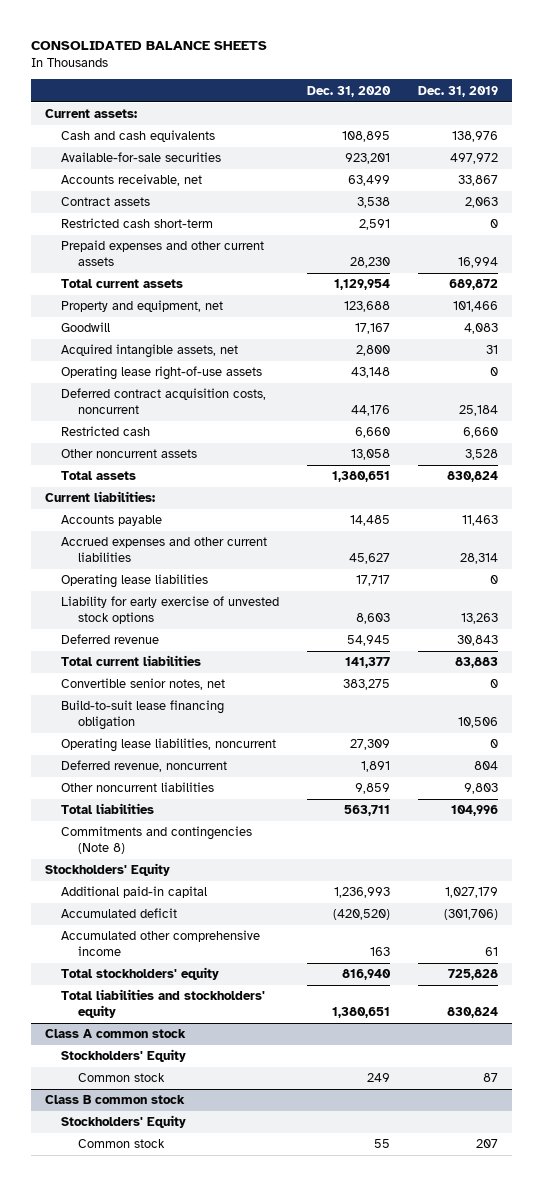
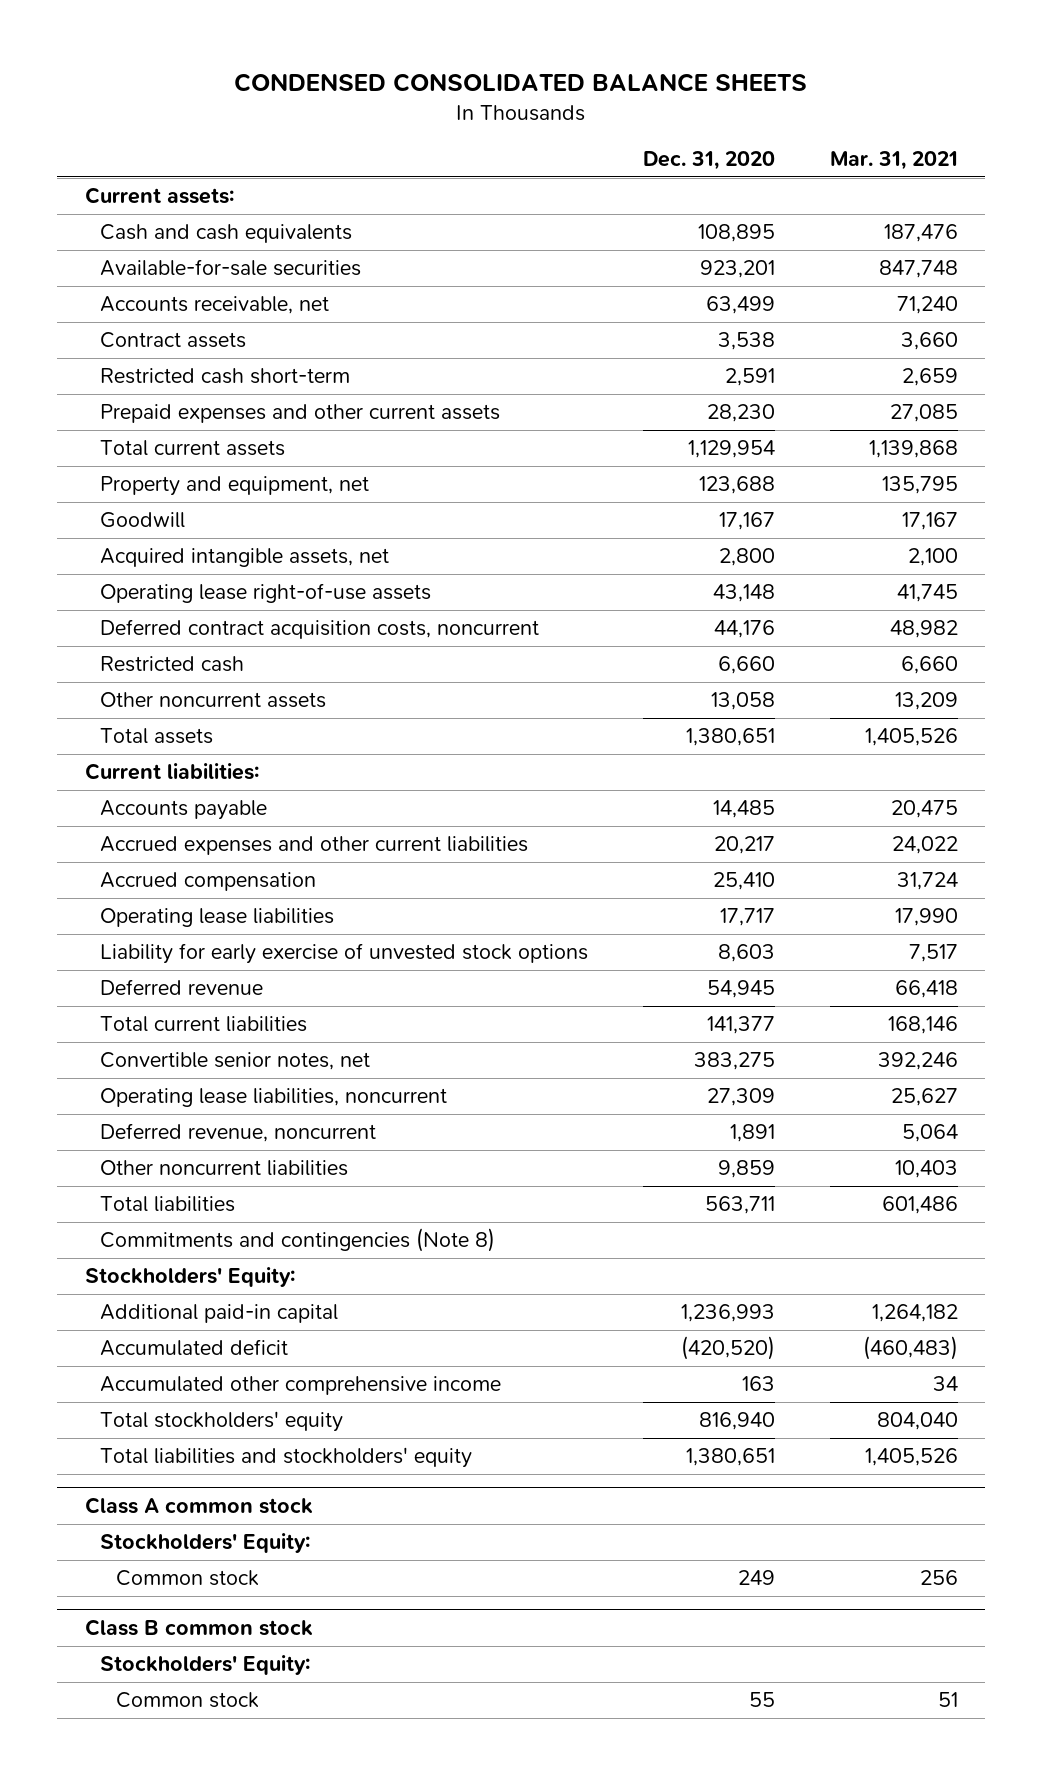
[30,41,267,51] CONSOLIDATED BALANCE SHEETS -> [234,72,808,92] CONDENSED CONSOLIDATED BALANCE SHEETS
[418,85,499,97] Dec. 31, 2019 -> none
none -> [829,151,958,171] Mar. 31, 2021
[349,552,391,564] 45,627 -> [713,836,775,855] 20,217
none -> [100,872,317,892] Accrued compensation
[61,700,225,730] Build-to-suit lease financing obligation -> none
[44,863,170,877] Stockholders' Equity -> [84,1267,295,1288] Stockholders' Equity:
[61,1049,187,1063] Stockholders' Equity -> [100,1533,311,1554] Stockholders' Equity:
[61,1115,187,1129] Stockholders' Equity -> [100,1655,311,1676] Stockholders' Equity:

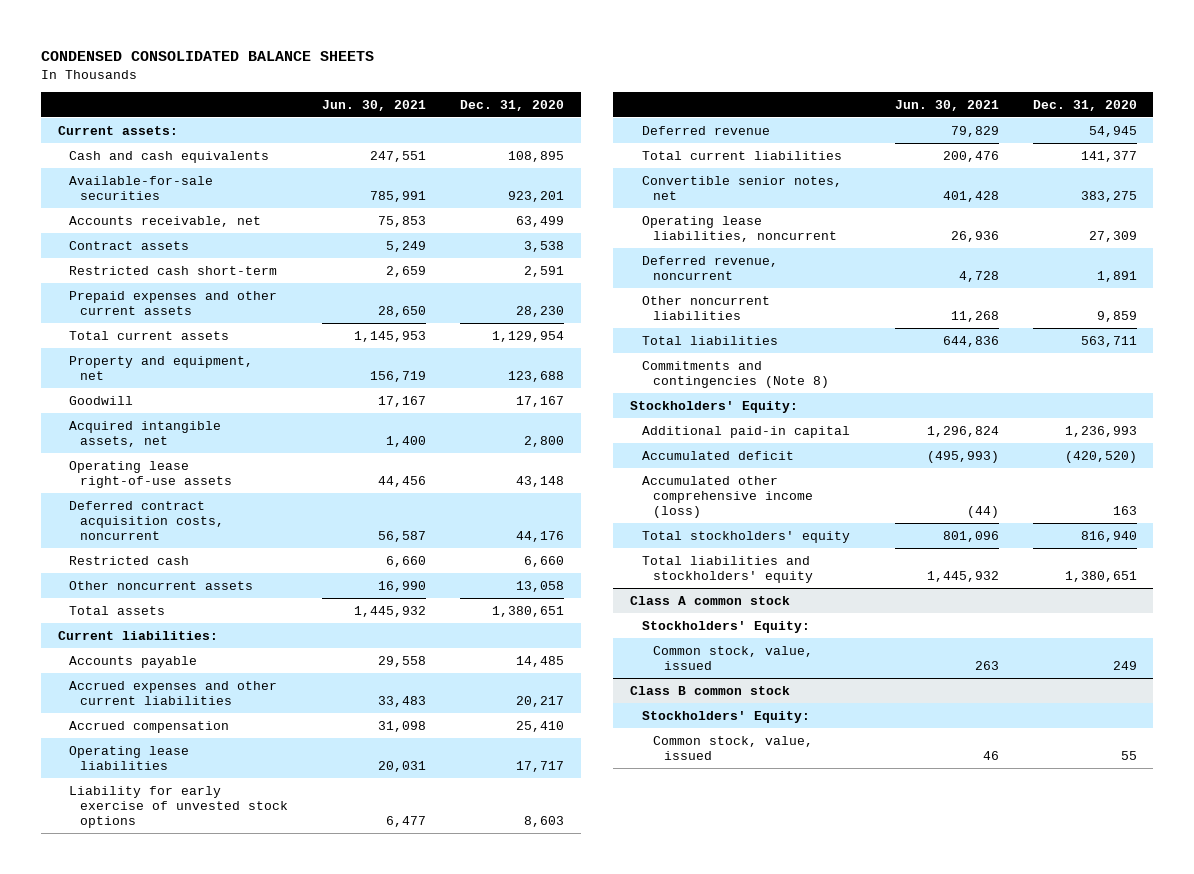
[829,151,958,171] Mar. 31, 2021 -> none
none -> [321,99,426,111] Jun. 30, 2021
[100,1376,502,1396] Accumulated other comprehensive income -> [641,475,814,519] Accumulated other comprehensive income (loss)
[116,1570,260,1587] Common stock -> [653,645,814,671] Common stock, value, issued
[116,1692,260,1709] Common stock -> [653,735,814,761] Common stock, value, issued

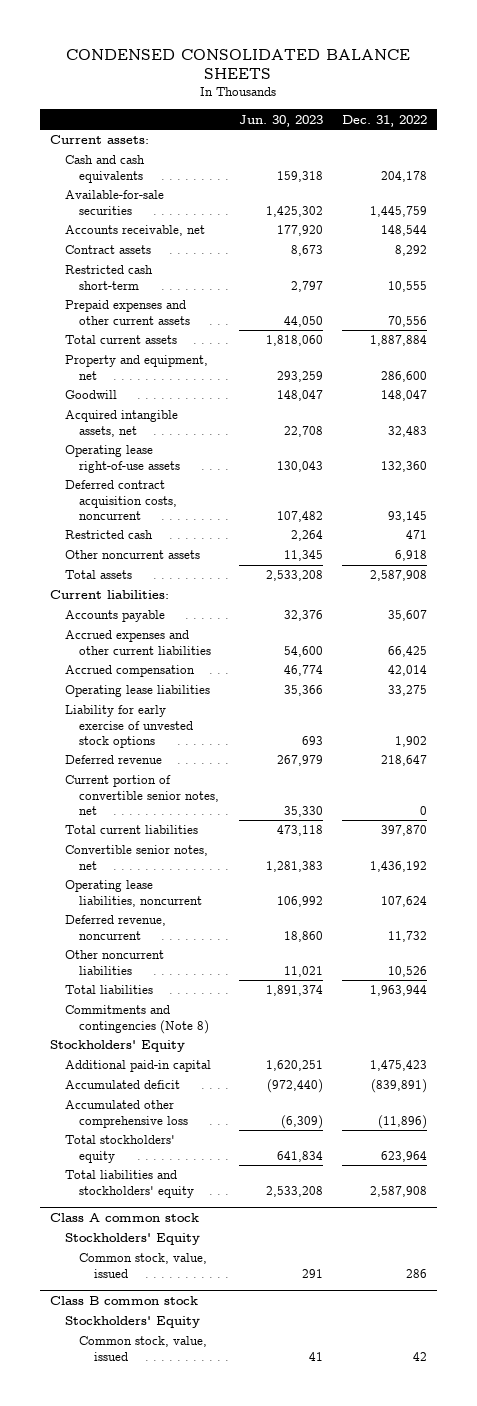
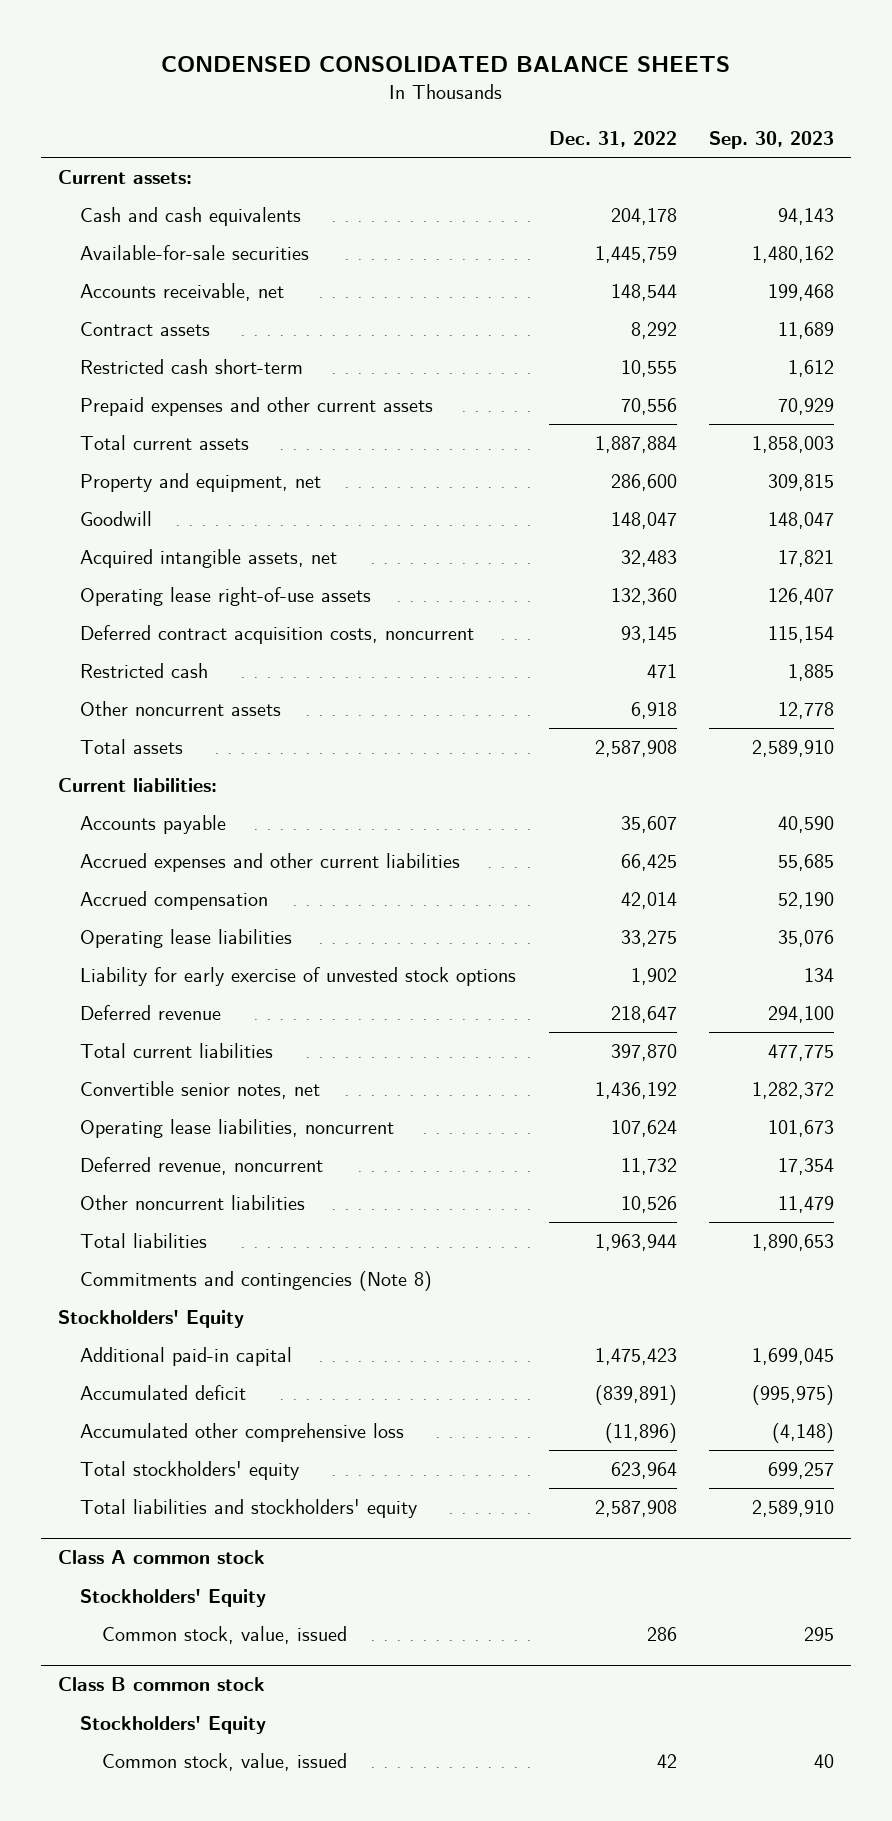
[238,114,323,127] Jun. 30, 2023 -> none
none -> [709,131,835,150] Sep. 30, 2023
[64,775,220,815] Current portion of convertible senior notes, net -> none

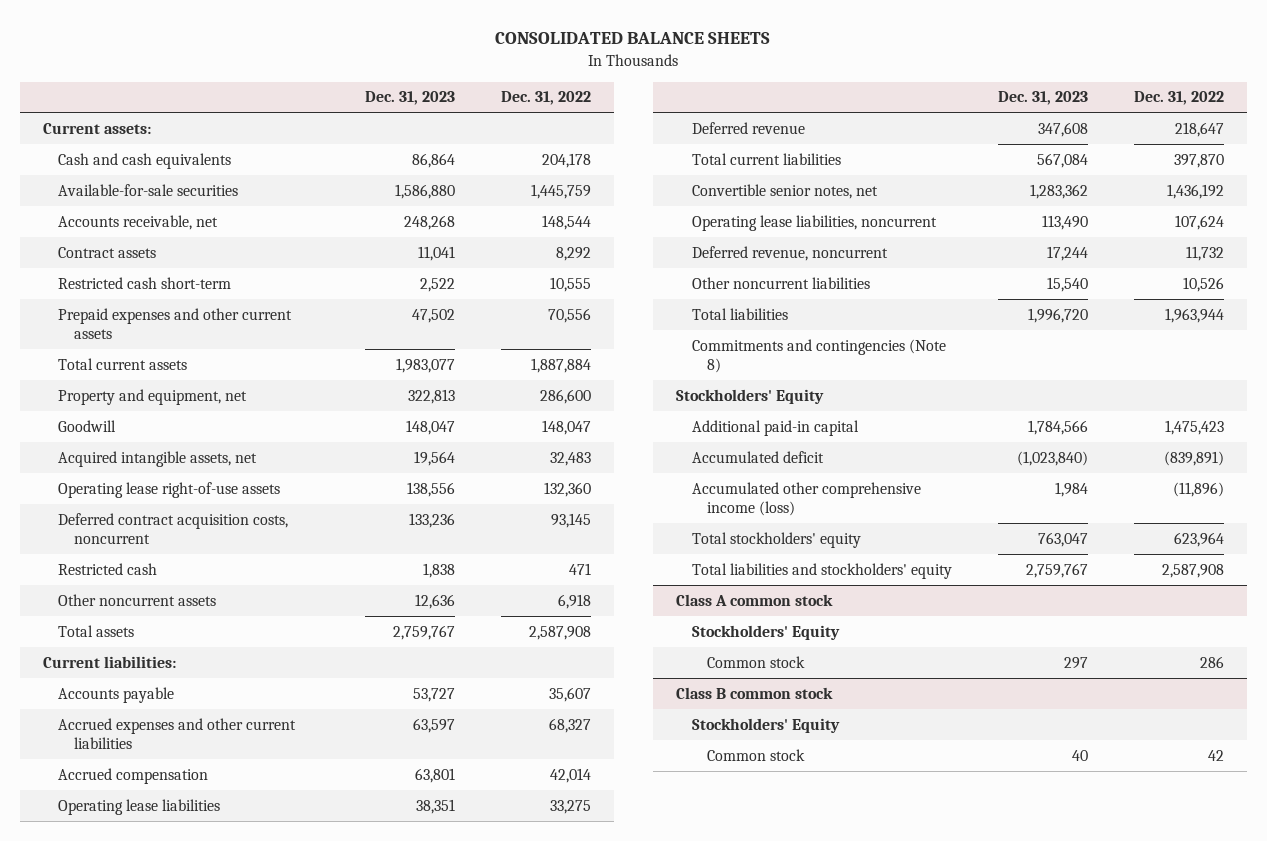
[161,56,731,73] CONDENSED CONSOLIDATED BALANCE SHEETS -> [495,32,771,45] CONSOLIDATED BALANCE SHEETS
[709,131,835,150] Sep. 30, 2023 -> none
none -> [364,91,455,106] Dec. 31, 2023
[620,854,677,872] 66,425 -> [548,717,591,733] 68,327
[79,967,516,987] Liability for early exercise of unvested stock options -> none
[79,1423,404,1443] Accumulated other comprehensive loss -> [691,481,921,517] Accumulated other comprehensive income (loss)
[101,1626,347,1645] Common stock, value, issued -> [707,655,806,668] Common stock
[101,1753,347,1772] Common stock, value, issued -> [707,748,806,761] Common stock

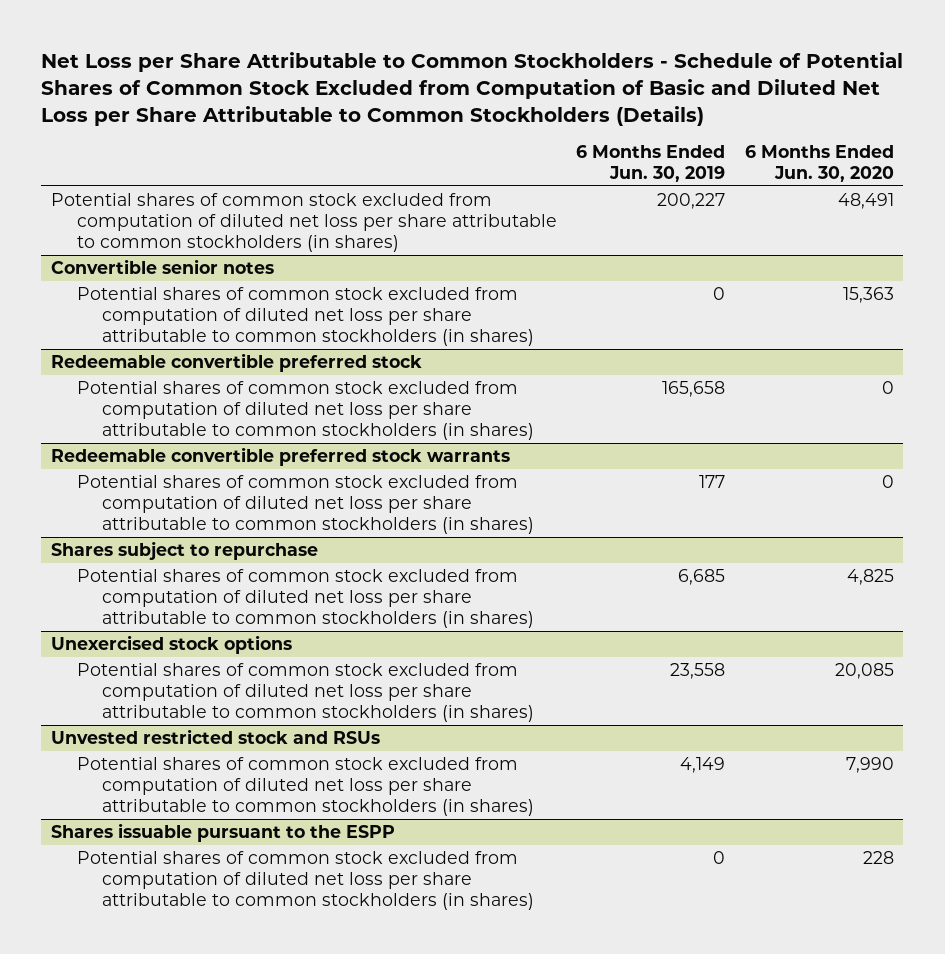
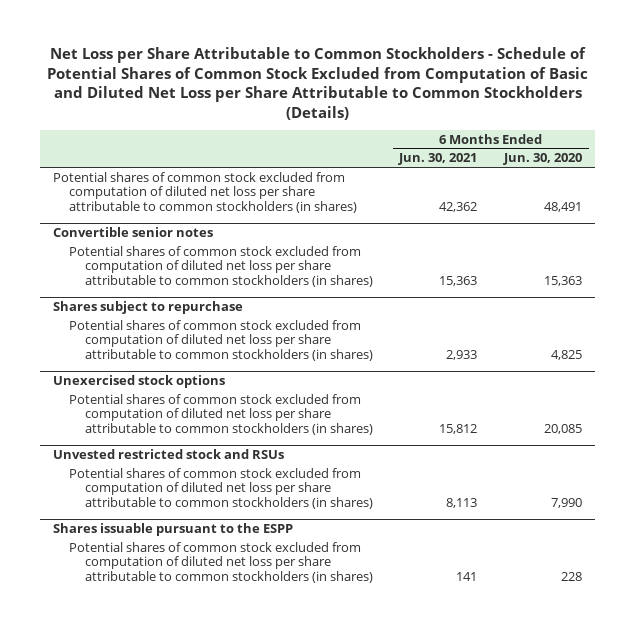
[576,145,726,183] 6 Months Ended Jun. 30, 2019 -> none
none -> [398,153,478,166] Jun. 30, 2021
[51,352,423,372] Redeemable convertible preferred stock -> none
[76,380,534,440] Potential shares of common stock excluded from computation of diluted net loss per share attributable to common stockholders (in shares) -> none
[51,446,511,466] Redeemable convertible preferred stock warrants -> none
[76,474,534,534] Potential shares of common stock excluded from computation of diluted net loss per share attributable to common stockholders (in shares) -> none

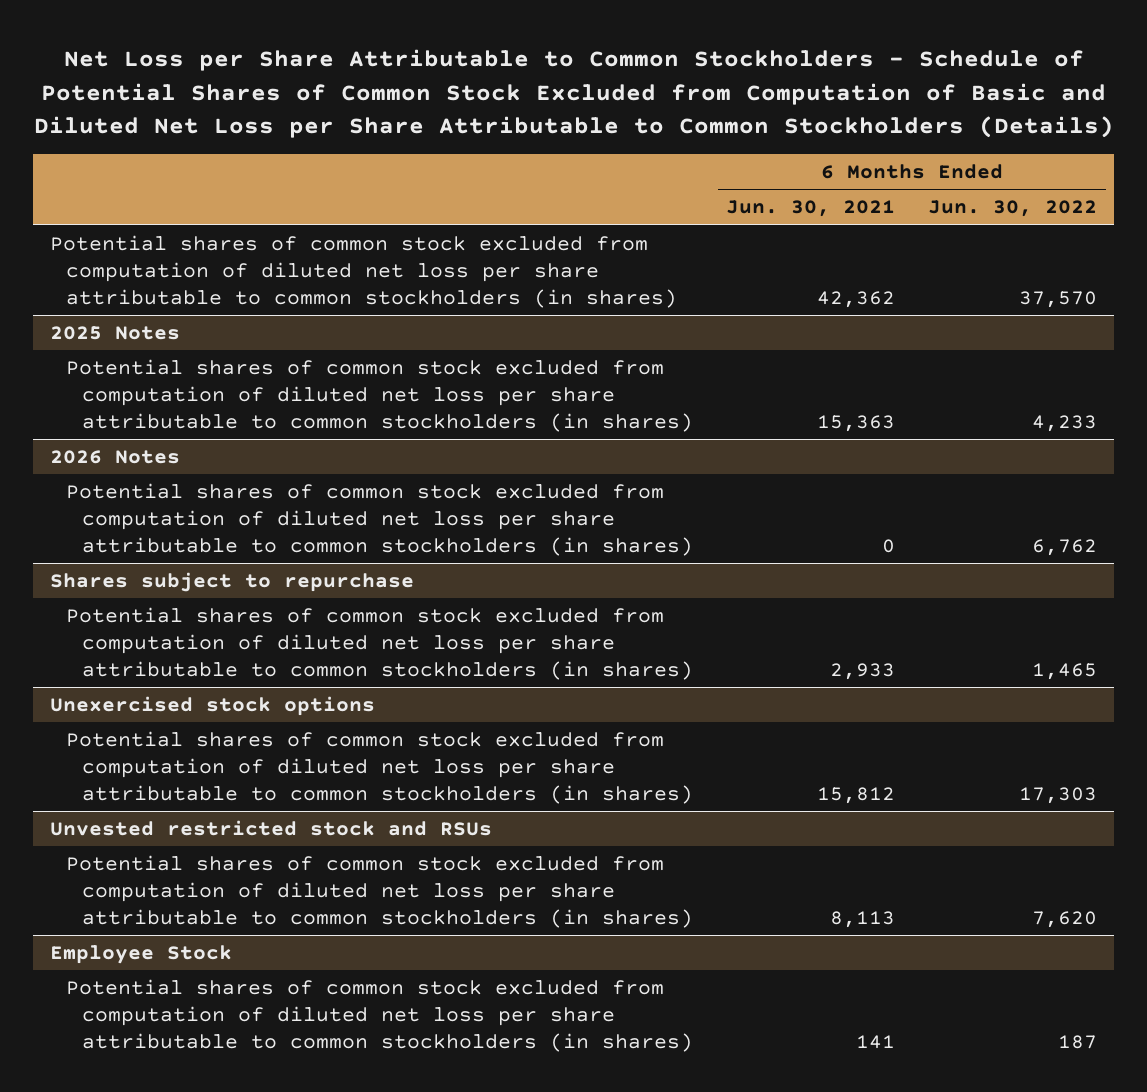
[502,153,582,166] Jun. 30, 2020 -> none
none -> [928,200,1098,218] Jun. 30, 2022
[53,227,214,238] Convertible senior notes -> none
none -> [49,325,180,340] 2025 Notes
none -> [49,449,180,464] 2026 Notes
none -> [65,482,694,556] Potential shares of common stock excluded from computation of diluted net loss per share attributable to common stockholders (in shares)
[53,523,294,537] Shares issuable pursuant to the ESPP -> [49,944,232,964] Employee Stock

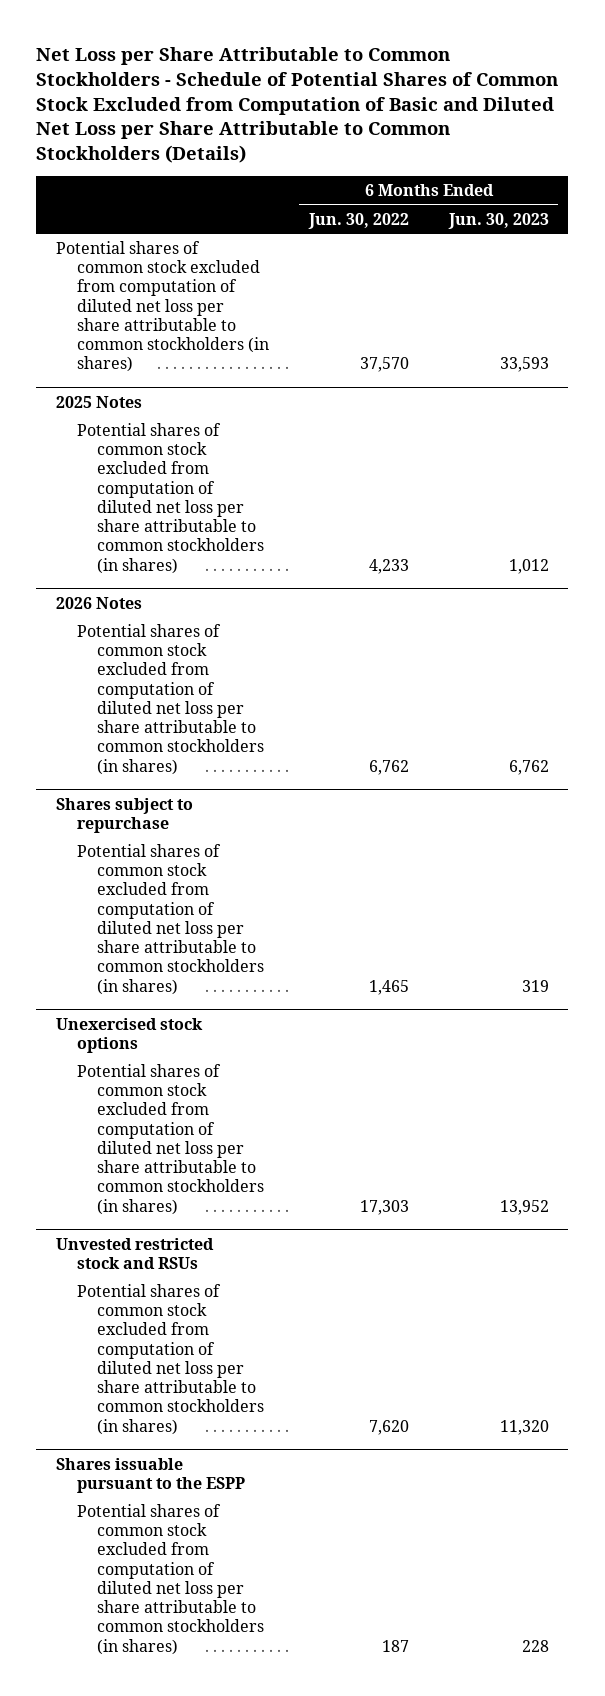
[726,200,896,218] Jun. 30, 2021 -> none
none -> [447,212,549,229] Jun. 30, 2023
[49,944,232,964] Employee Stock -> [56,1457,245,1493] Shares issuable pursuant to the ESPP

